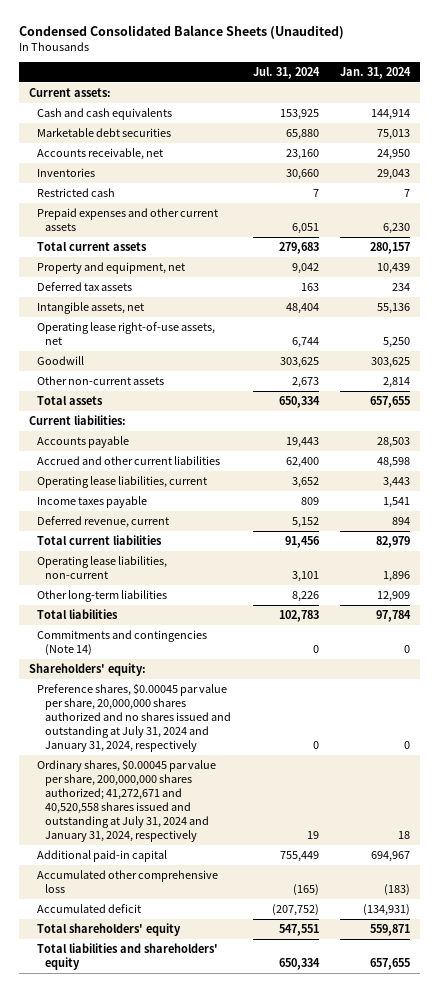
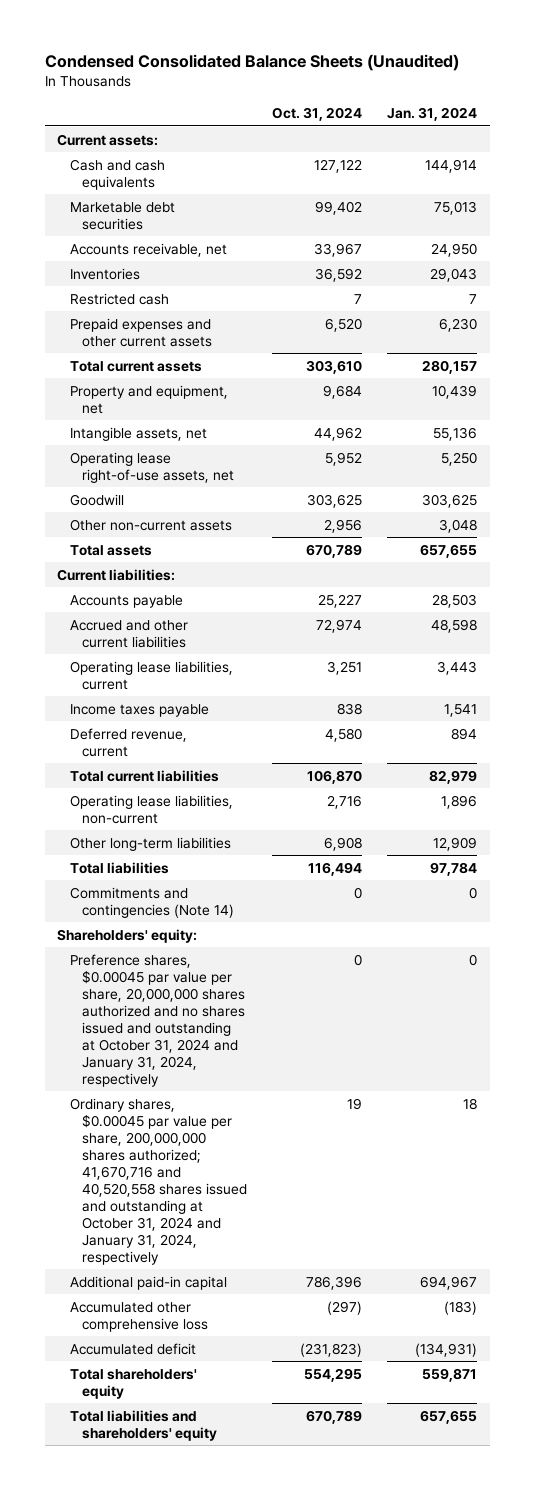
[252,66,320,79] Jul. 31, 2024 -> none
none -> [272,106,363,121] Oct. 31, 2024
[37,282,133,292] Deferred tax assets -> none
[382,377,410,389] 2,814 -> [439,518,478,533] 3,048
[37,683,232,753] Preference shares, $0.00045 par value per share, 20,000,000 shares authorized and no shares issued and outstanding at July 31, 2024 and January 31, 2024, respectively -> [69,953,245,1087] Preference shares, $0.00045 par value per share, 20,000,000 shares authorized and no shares issued and outstanding at October 31, 2024 and January 31, 2024, respectively
[37,759,217,842] Ordinary shares, $0.00045 par value per share, 200,000,000 shares authorized; 41,272,671 and 40,520,558 shares issued and outstanding at July 31, 2024 and January 31, 2024, respectively -> [69,1097,247,1265] Ordinary shares, $0.00045 par value per share, 200,000,000 shares authorized; 41,670,716 and 40,520,558 shares issued and outstanding at October 31, 2024 and January 31, 2024, respectively

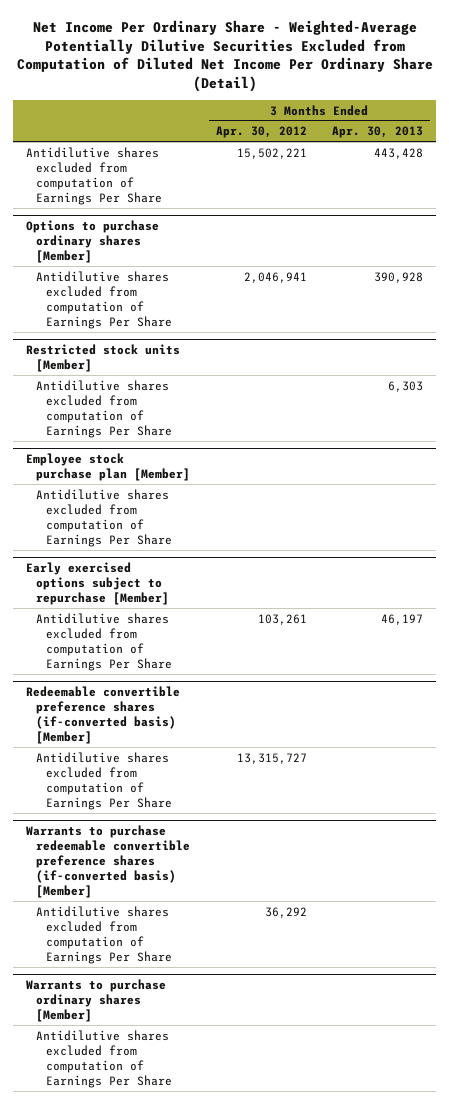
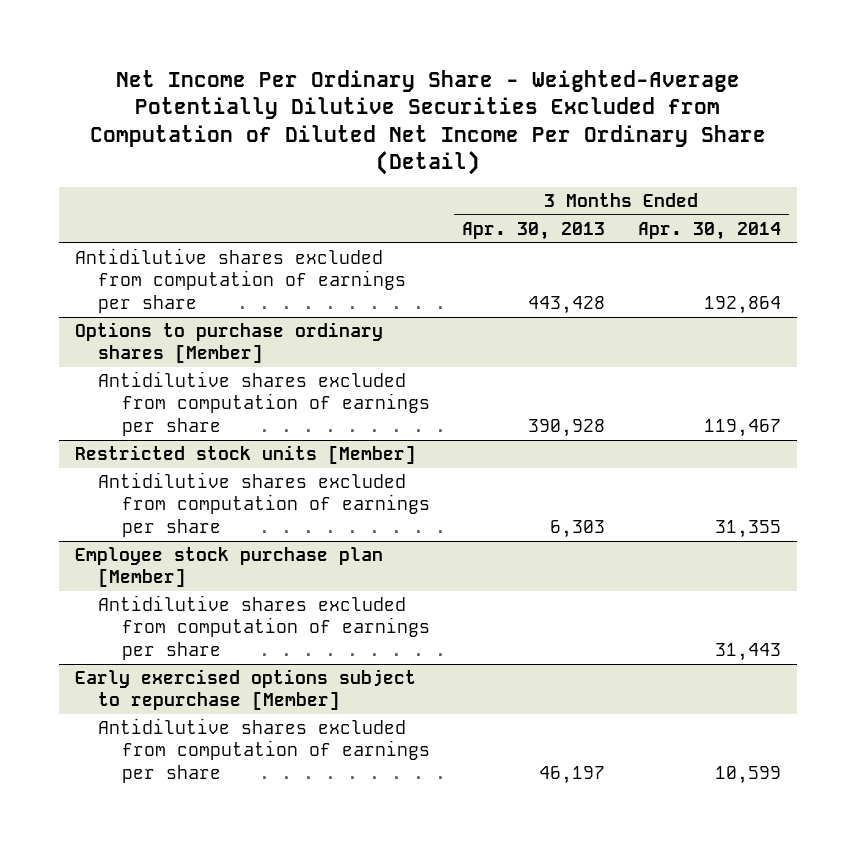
[215,126,307,139] Apr. 30, 2012 -> none
none -> [637,222,781,241] Apr. 30, 2014
[25,146,162,205] Antidilutive shares excluded from computation of Earnings Per Share -> [75,248,407,313] Antidilutive shares excluded from computation of earnings per share
[35,270,172,329] Antidilutive shares excluded from computation of Earnings Per Share -> [98,371,430,436] Antidilutive shares excluded from computation of earnings per share
[35,379,172,438] Antidilutive shares excluded from computation of Earnings Per Share -> [98,472,430,537] Antidilutive shares excluded from computation of earnings per share
[35,488,172,547] Antidilutive shares excluded from computation of Earnings Per Share -> [98,595,430,660] Antidilutive shares excluded from computation of earnings per share
[25,686,180,745] Redeemable convertible preference shares (if-converted basis) [Member] -> none
[35,751,172,810] Antidilutive shares excluded from computation of Earnings Per Share -> none
[25,825,190,899] Warrants to purchase redeemable convertible preference shares (if-converted basis) [Member] -> none
[35,905,172,964] Antidilutive shares excluded from computation of Earnings Per Share -> none
[25,979,166,1023] Warrants to purchase ordinary shares [Member] -> none
[35,1029,172,1088] Antidilutive shares excluded from computation of Earnings Per Share -> none
[35,612,172,671] Antidilutive shares excluded from computation of Earnings Per Share -> [98,718,430,783] Antidilutive shares excluded from computation of earnings per share

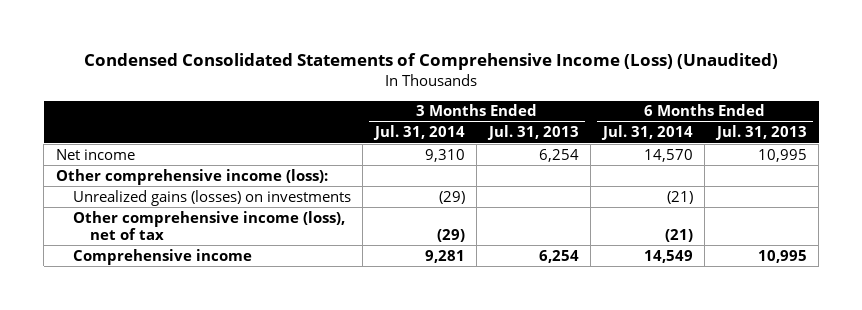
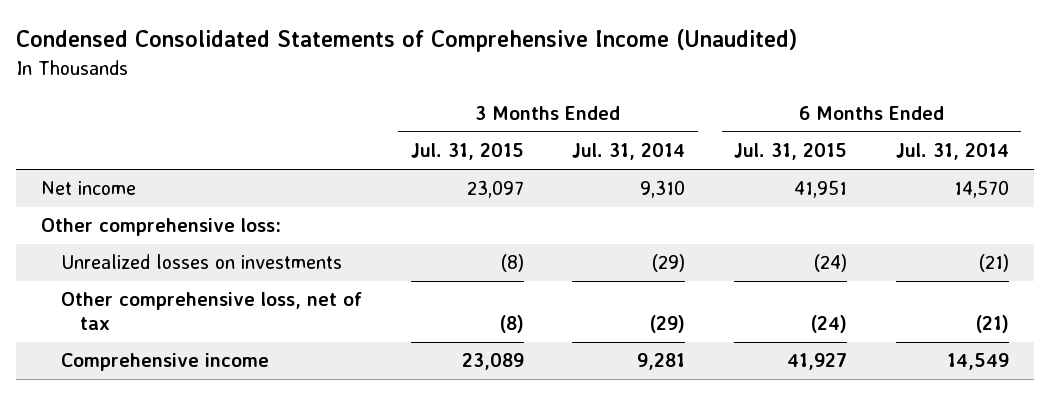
[84,53,779,71] Condensed Consolidated Statements of Comprehensive Income (Loss) (Unaudited) -> [16,29,798,53] Condensed Consolidated Statements of Comprehensive Income (Unaudited)
[486,125,579,141] Jul. 31, 2013 -> none
[714,125,807,141] Jul. 31, 2013 -> none
none -> [410,143,524,161] Jul. 31, 2015
none -> [734,143,848,161] Jul. 31, 2015
[55,168,328,185] Other comprehensive income (loss): -> [40,218,281,237] Other comprehensive loss:
[72,189,351,206] Unrealized gains (losses) on investments -> [60,254,342,270] Unrealized losses on investments
[72,210,345,241] Other comprehensive income (loss), net of tax -> [60,292,362,330] Other comprehensive loss, net of tax

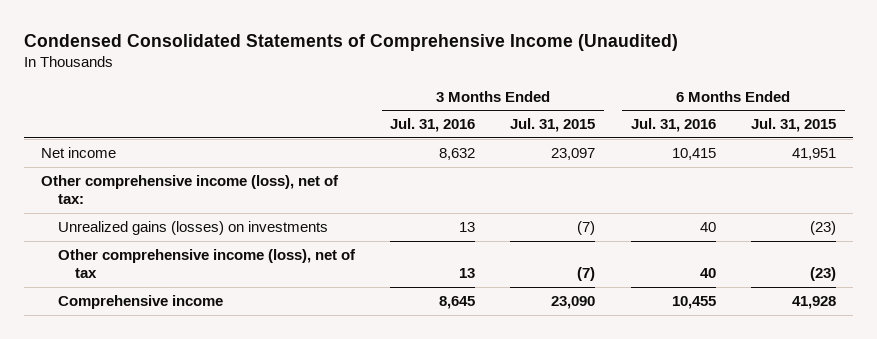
[572,143,686,161] Jul. 31, 2014 -> none
[896,143,1010,161] Jul. 31, 2014 -> none
none -> [390,118,476,133] Jul. 31, 2016
none -> [630,118,716,133] Jul. 31, 2016
[40,218,281,237] Other comprehensive loss: -> [41,175,340,205] Other comprehensive income (loss), net of tax:
[60,254,342,270] Unrealized losses on investments -> [58,221,329,236] Unrealized gains (losses) on investments
[500,254,524,273] (8) -> [577,221,596,236] (7)
[814,254,848,273] (24) -> [809,221,836,236] (23)
[60,292,362,330] Other comprehensive loss, net of tax -> [58,249,357,279] Other comprehensive income (loss), net of tax
[499,314,524,333] (8) -> [577,267,596,282] (7)
[811,314,848,333] (24) -> [809,267,836,282] (23)
[461,353,524,371] 23,089 -> [551,296,596,310] 23,090
[787,353,848,371] 41,927 -> [791,296,836,310] 41,928

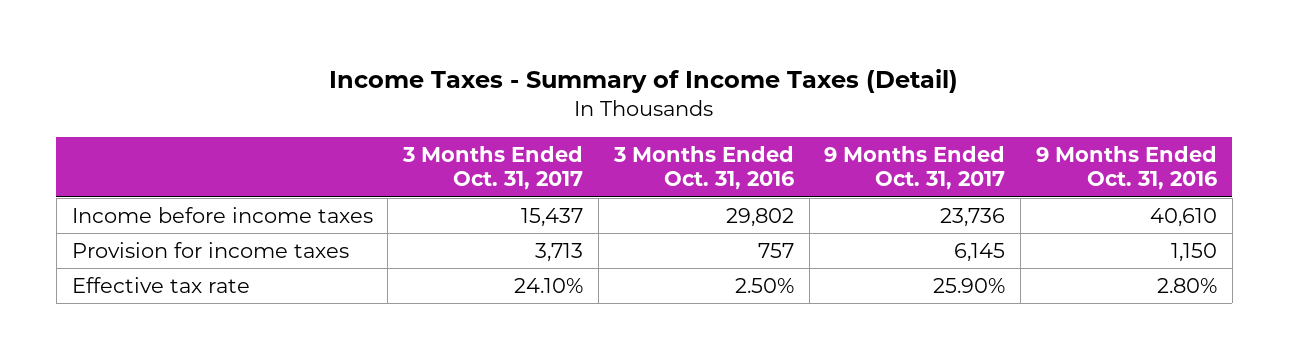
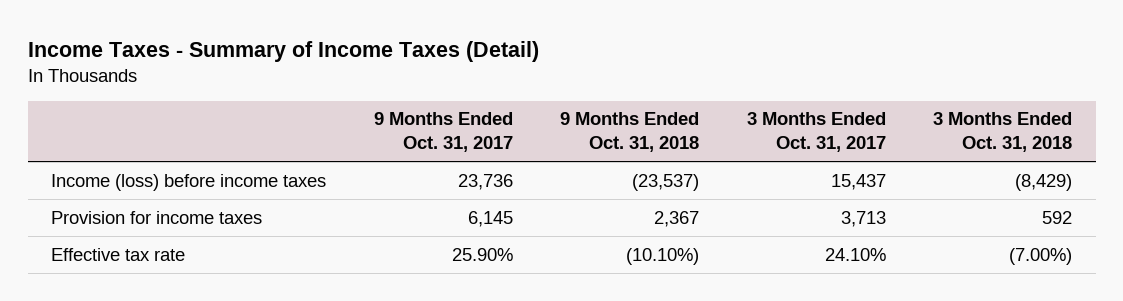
[612,145,794,191] 3 Months Ended Oct. 31, 2016 -> none
[1036,145,1218,191] 9 Months Ended Oct. 31, 2016 -> none
none -> [560,112,700,153] 9 Months Ended Oct. 31, 2018
none -> [933,112,1073,153] 3 Months Ended Oct. 31, 2018
[71,206,373,223] Income before income taxes -> [51,173,327,191] Income (loss) before income taxes

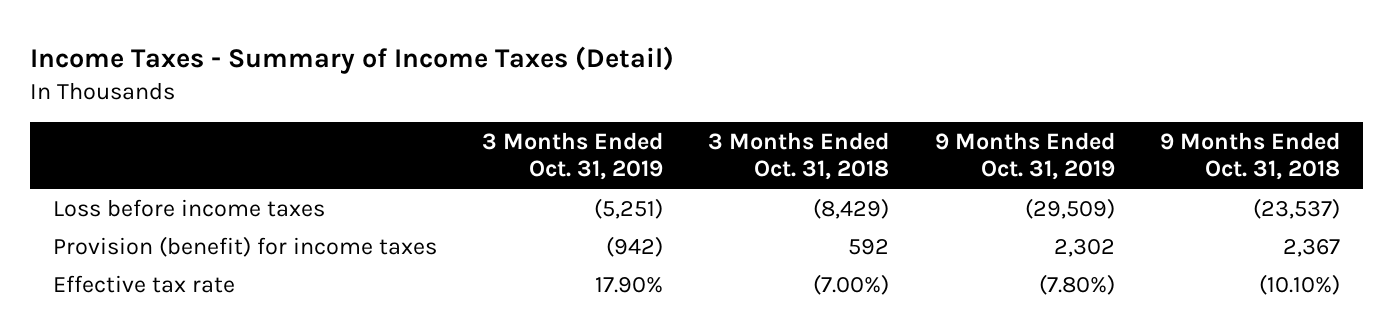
[373,112,513,153] 9 Months Ended Oct. 31, 2017 -> none
[746,112,886,153] 3 Months Ended Oct. 31, 2017 -> none
none -> [481,131,663,181] 3 Months Ended Oct. 31, 2019
none -> [934,131,1115,181] 9 Months Ended Oct. 31, 2019
[51,173,327,191] Income (loss) before income taxes -> [52,198,325,217] Loss before income taxes
[51,210,263,224] Provision for income taxes -> [52,235,437,257] Provision (benefit) for income taxes

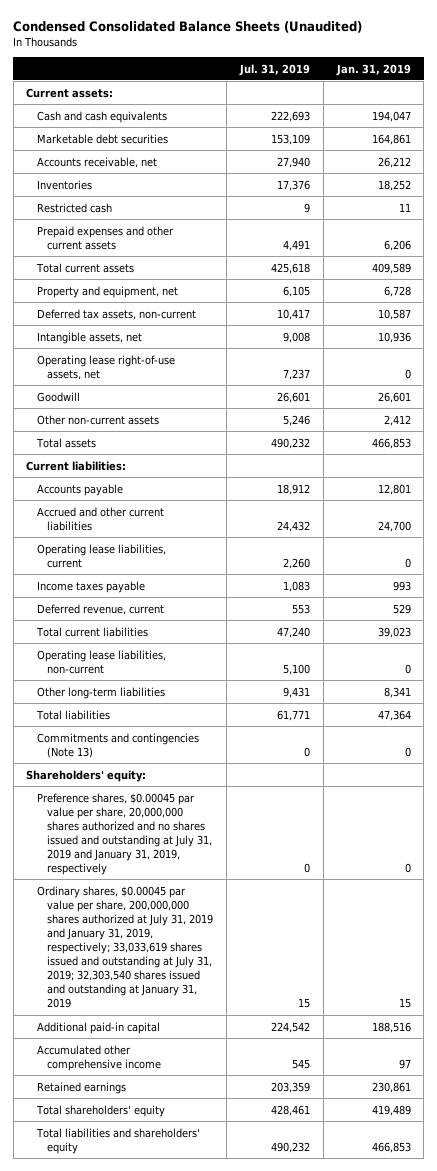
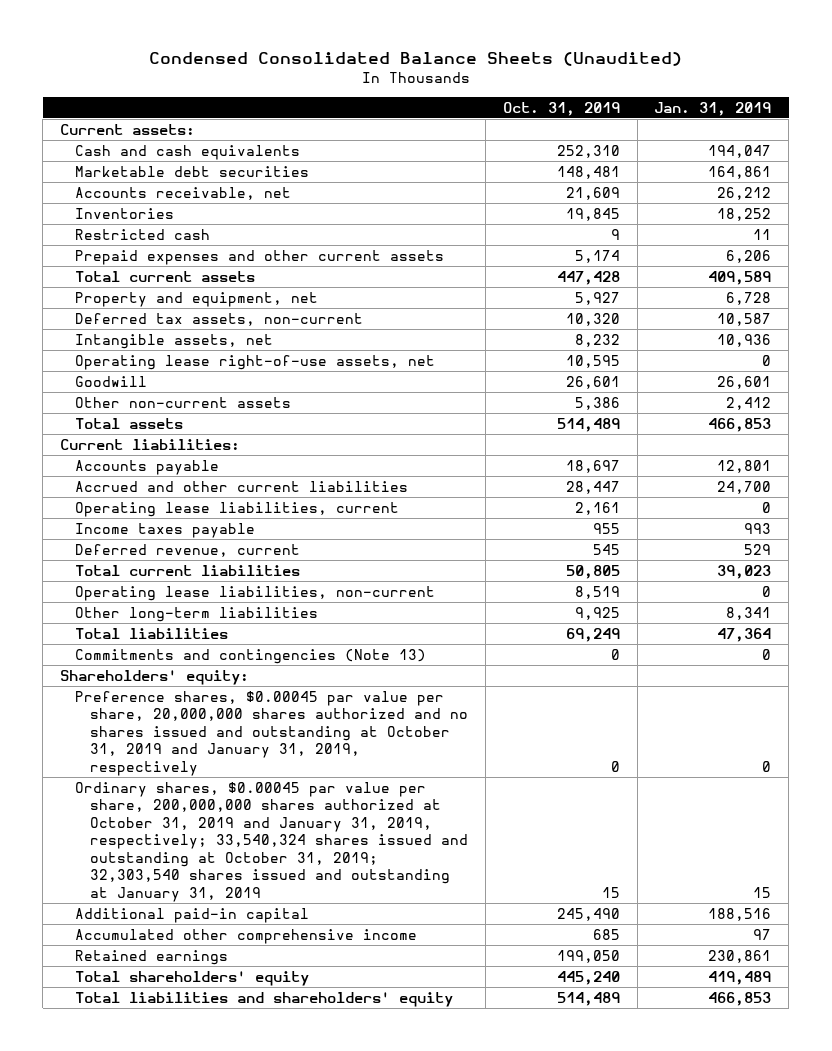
[239,63,311,76] Jul. 31, 2019 -> none
none -> [502,101,620,116] Oct. 31, 2019
[36,792,213,875] Preference shares, $0.00045 par value per share, 20,000,000 shares authorized and no shares issued and outstanding at July 31, 2019 and January 31, 2019, respectively -> [75,690,469,776] Preference shares, $0.00045 par value per share, 20,000,000 shares authorized and no shares issued and outstanding at October 31, 2019 and January 31, 2019, respectively
[36,885,214,1009] Ordinary shares, $0.00045 par value per share, 200,000,000 shares authorized at July 31, 2019 and January 31, 2019, respectively; 33,033,619 shares issued and outstanding at July 31, 2019; 32,303,540 shares issued and outstanding at January 31, 2019 -> [75,781,469,902] Ordinary shares, $0.00045 par value per share, 200,000,000 shares authorized at October 31, 2019 and January 31, 2019, respectively; 33,540,324 shares issued and outstanding at October 31, 2019; 32,303,540 shares issued and outstanding at January 31, 2019

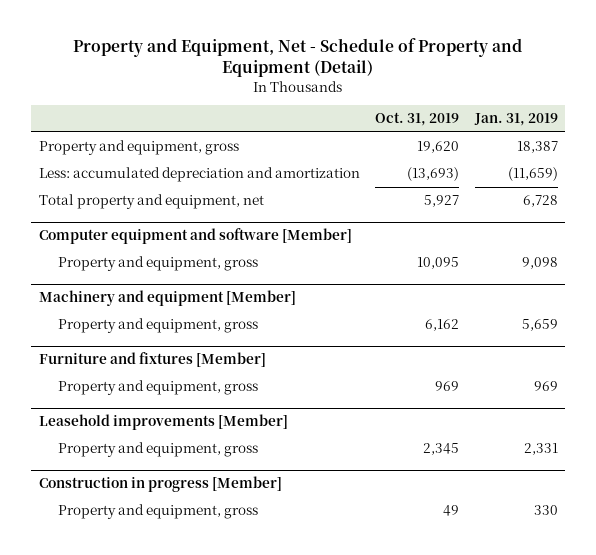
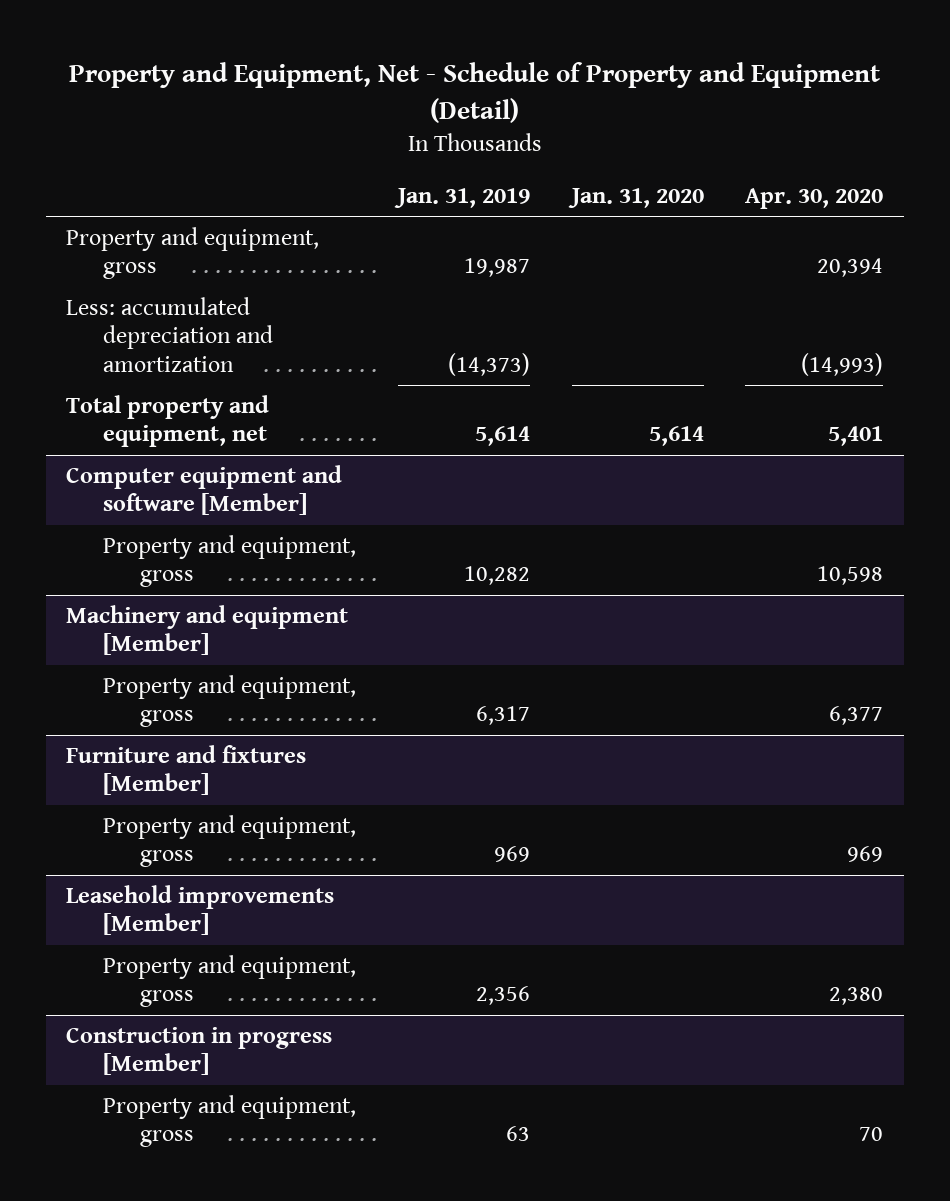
[375,112,460,127] Oct. 31, 2019 -> none
none -> [567,187,704,208] Jan. 31, 2020
none -> [745,187,884,209] Apr. 30, 2020
[516,141,558,154] 18,387 -> [464,258,531,278] 19,987
[507,167,558,182] (11,659) -> [448,352,531,376] (14,373)
[522,195,558,208] 6,728 -> [475,426,531,447] 5,614
[521,257,558,270] 9,098 -> [464,566,531,586] 10,282
[521,319,558,332] 5,659 -> [476,706,531,726] 6,317
[523,443,558,456] 2,331 -> [476,986,531,1006] 2,356
[533,505,558,516] 330 -> [506,1126,531,1142] 63

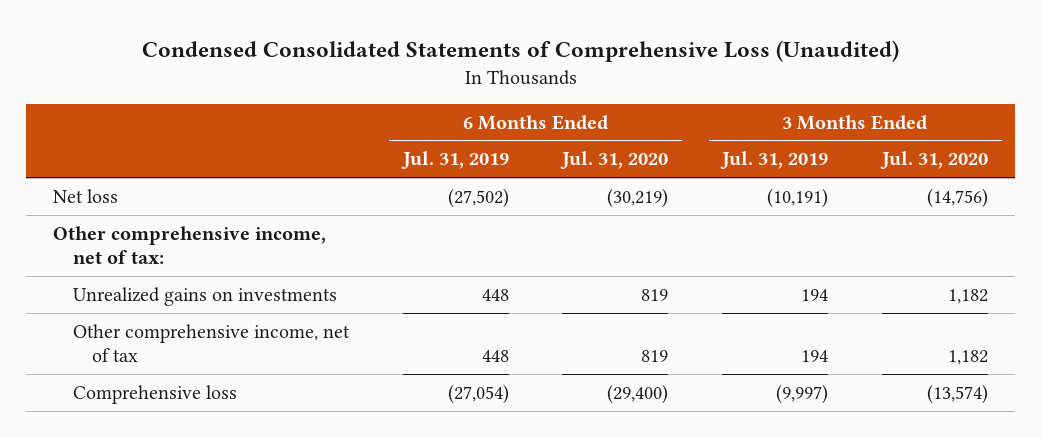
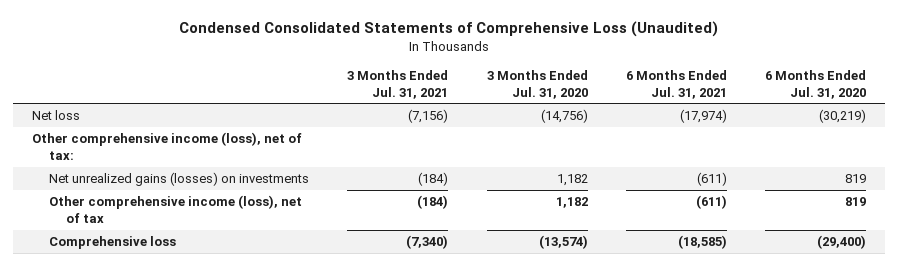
[400,151,509,170] Jul. 31, 2019 -> none
[720,151,829,170] Jul. 31, 2019 -> none
none -> [347,69,449,99] 3 Months Ended Jul. 31, 2021
none -> [625,69,727,99] 6 Months Ended Jul. 31, 2021
[52,225,326,265] Other comprehensive income, net of tax: -> [31,132,302,160] Other comprehensive income (loss), net of tax:
[72,286,337,306] Unrealized gains on investments -> [49,172,310,187] Net unrealized gains (losses) on investments
[72,323,350,363] Other comprehensive income, net of tax -> [49,195,303,223] Other comprehensive income (loss), net of tax

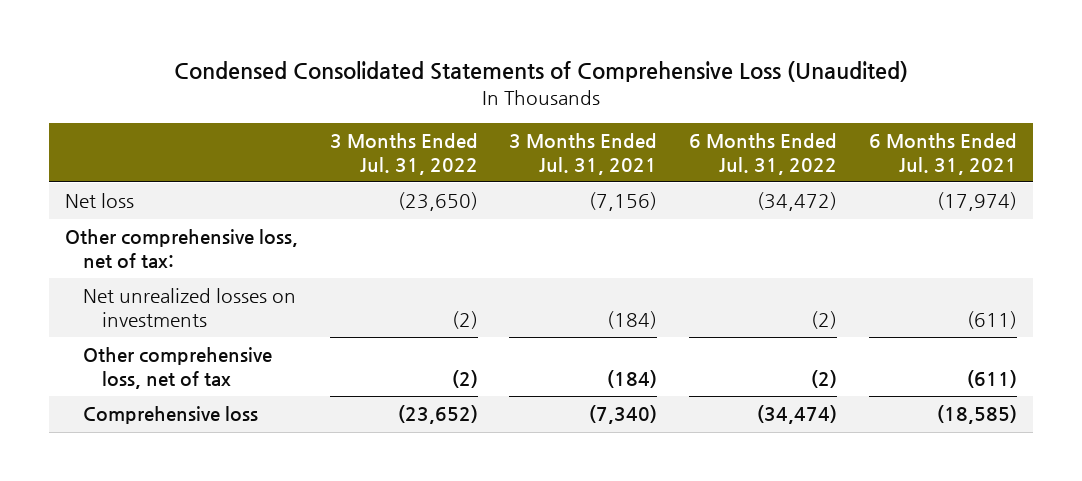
[486,69,588,99] 3 Months Ended Jul. 31, 2020 -> none
[765,69,867,99] 6 Months Ended Jul. 31, 2020 -> none
none -> [329,133,478,175] 3 Months Ended Jul. 31, 2022
none -> [689,133,838,175] 6 Months Ended Jul. 31, 2022
[31,132,302,160] Other comprehensive income (loss), net of tax: -> [64,229,298,269] Other comprehensive loss, net of tax:
[49,172,310,187] Net unrealized gains (losses) on investments -> [83,288,297,328] Net unrealized losses on investments
[49,195,303,223] Other comprehensive income (loss), net of tax -> [83,347,273,390] Other comprehensive loss, net of tax

